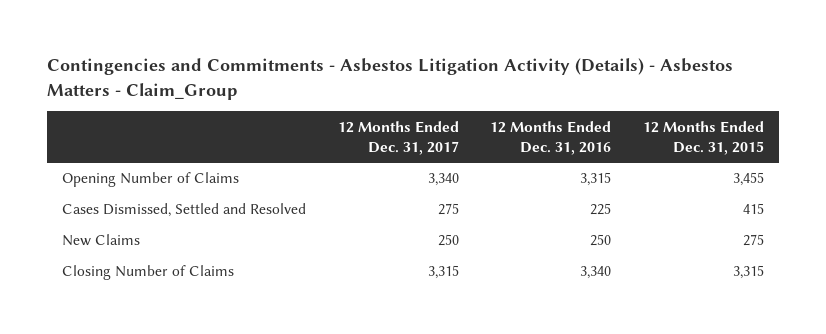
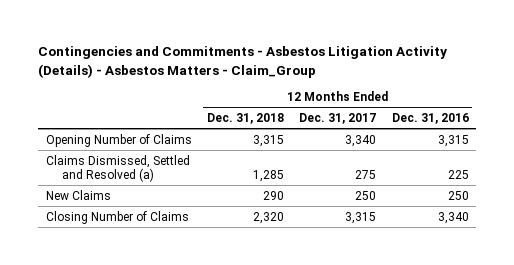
[642,120,764,155] 12 Months Ended Dec. 31, 2015 -> none
none -> [206,112,284,124] Dec. 31, 2018
[62,203,307,218] Cases Dismissed, Settled and Resolved -> [45,154,190,182] Claims Dismissed, Settled and Resolved (a)

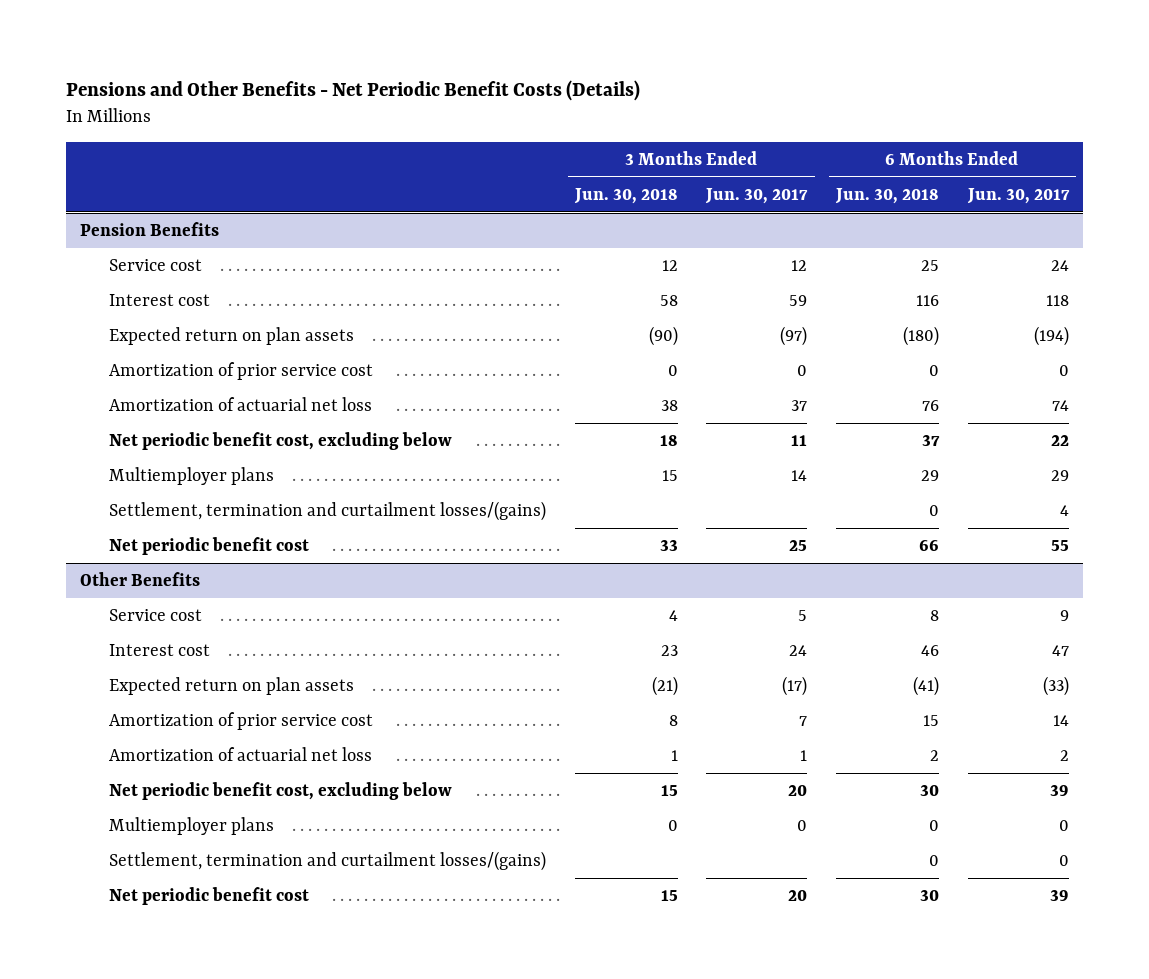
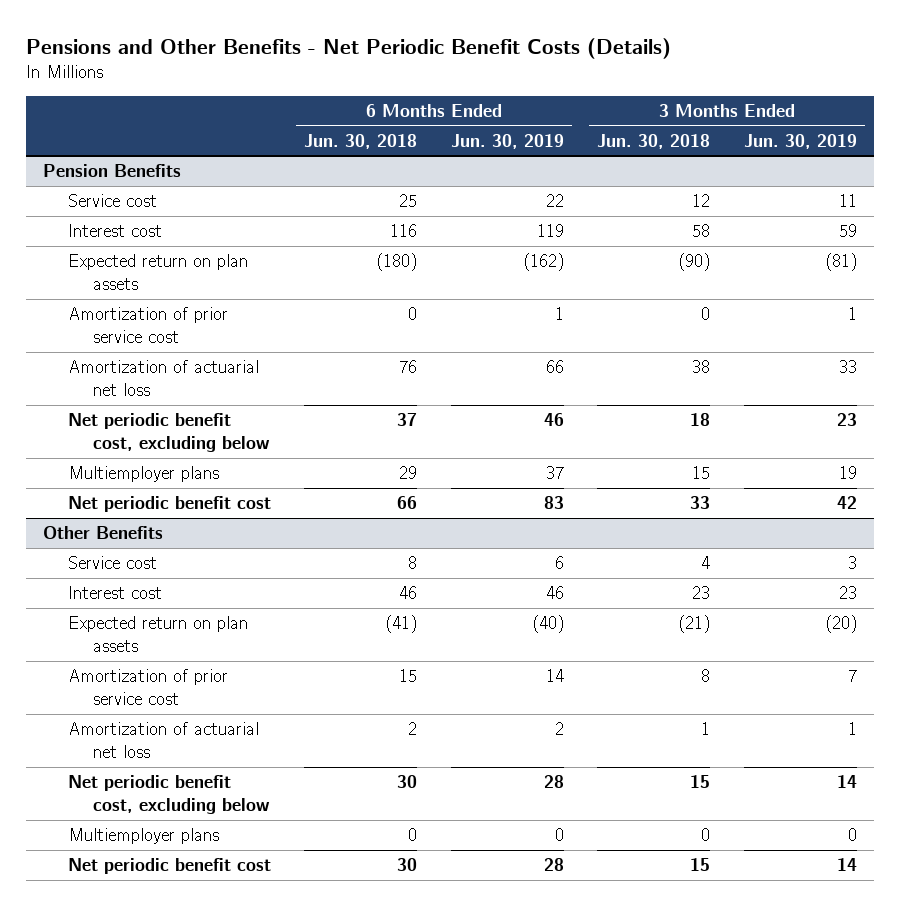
[705,187,809,204] Jun. 30, 2017 -> none
[966,187,1070,204] Jun. 30, 2017 -> none
none -> [450,133,564,149] Jun. 30, 2019
none -> [743,133,857,149] Jun. 30, 2019
[108,501,546,522] Settlement, termination and curtailment losses/(gains) -> none
[108,851,546,872] Settlement, termination and curtailment losses/(gains) -> none

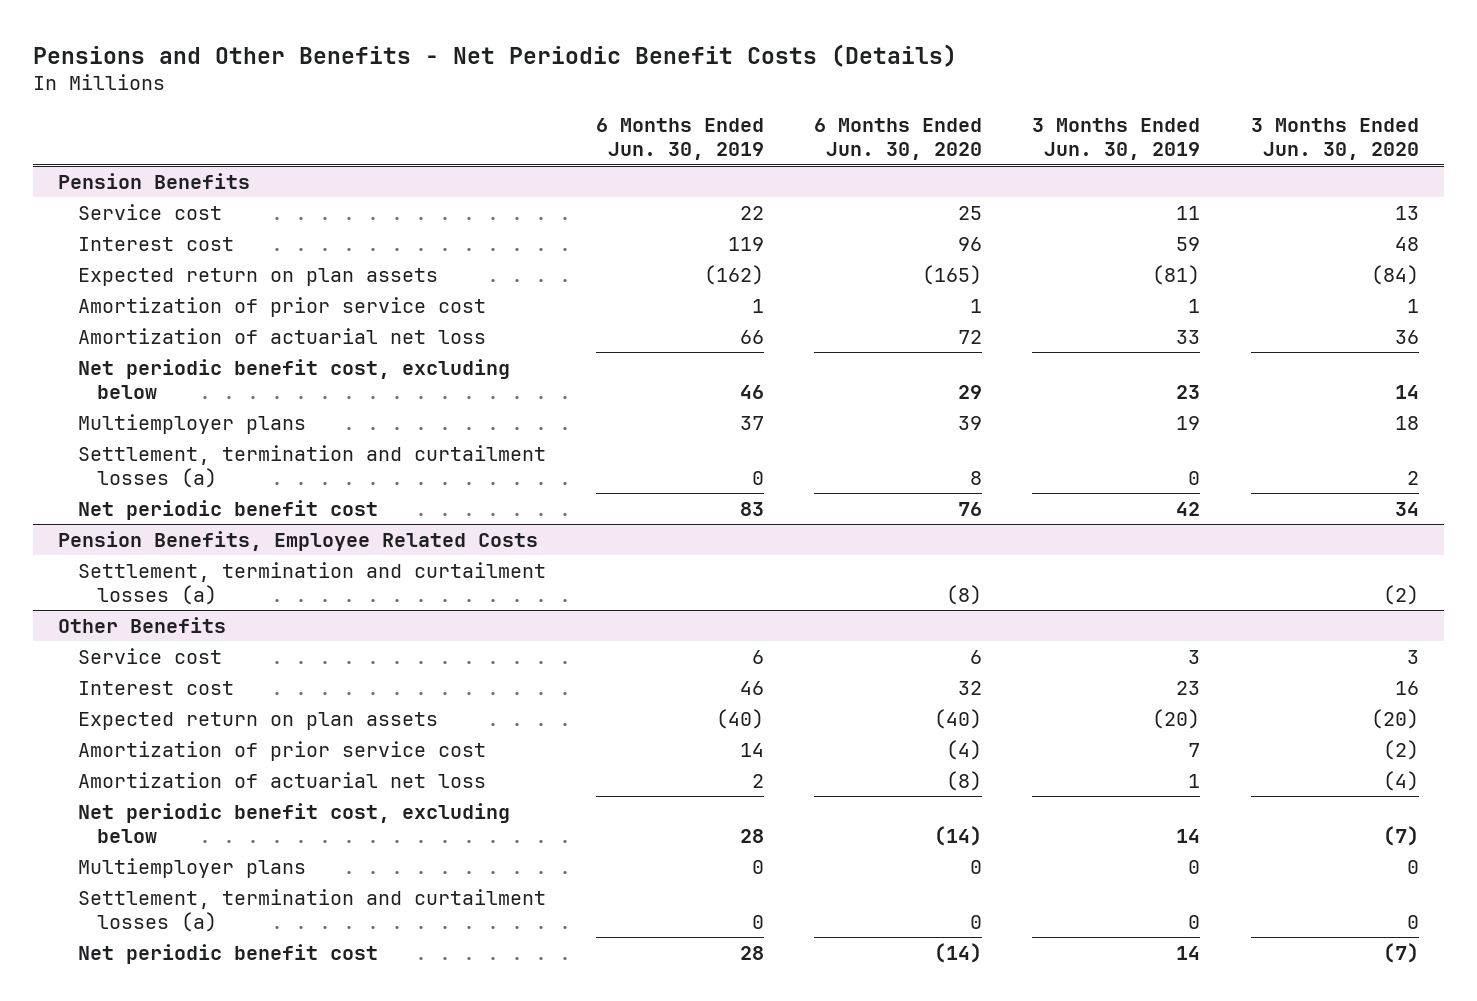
[304,133,418,149] Jun. 30, 2018 -> none
[597,133,711,149] Jun. 30, 2018 -> none
none -> [814,117,983,161] 6 Months Ended Jun. 30, 2020
none -> [1250,117,1419,161] 3 Months Ended Jun. 30, 2020
none -> [77,444,546,489] Settlement, termination and curtailment losses (a)
none -> [58,530,539,551] Pension Benefits, Employee Related Costs
none -> [77,561,546,606] Settlement, termination and curtailment losses (a)
none -> [77,888,546,933] Settlement, termination and curtailment losses (a)

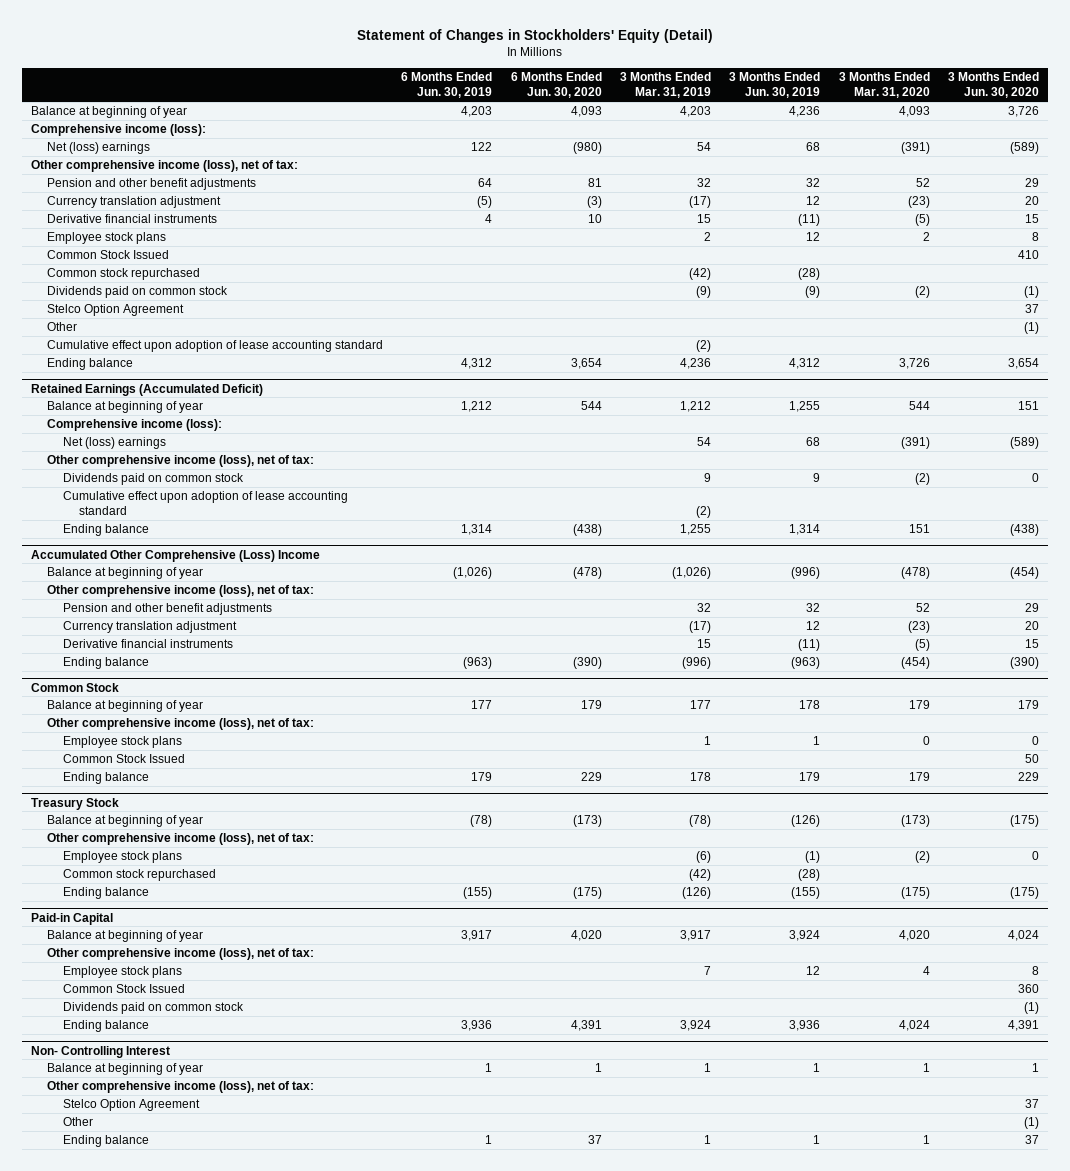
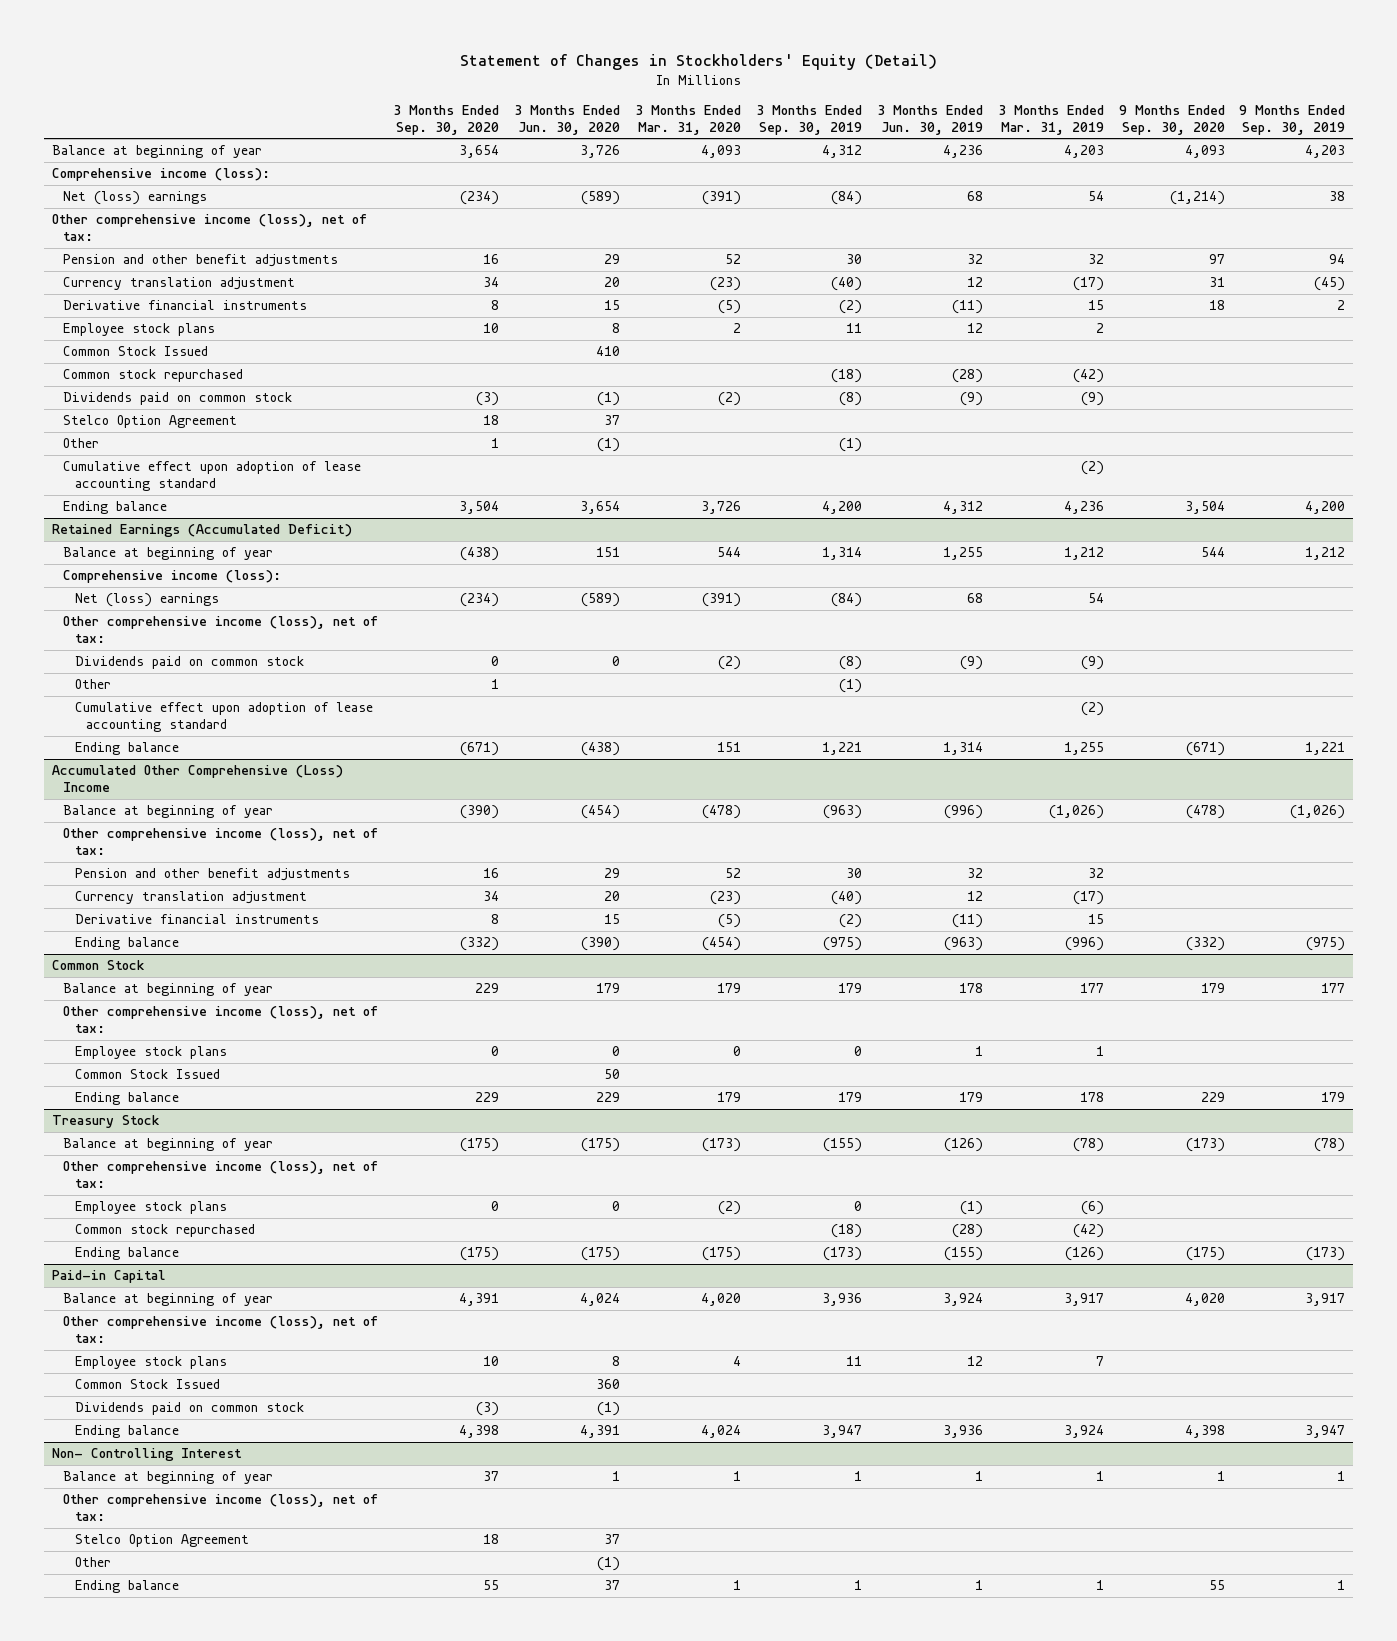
[401,72,493,99] 6 Months Ended Jun. 30, 2019 -> none
[510,72,602,99] 6 Months Ended Jun. 30, 2020 -> none
none -> [393,105,500,135] 3 Months Ended Sep. 30, 2020
none -> [755,105,862,135] 3 Months Ended Sep. 30, 2019
none -> [1118,105,1225,135] 9 Months Ended Sep. 30, 2020
none -> [1239,105,1346,135] 9 Months Ended Sep. 30, 2019
[704,473,712,483] 9 -> [1080,656,1104,671] (9)
[813,473,821,483] 9 -> [959,656,983,671] (9)
none -> [74,679,111,690] Other

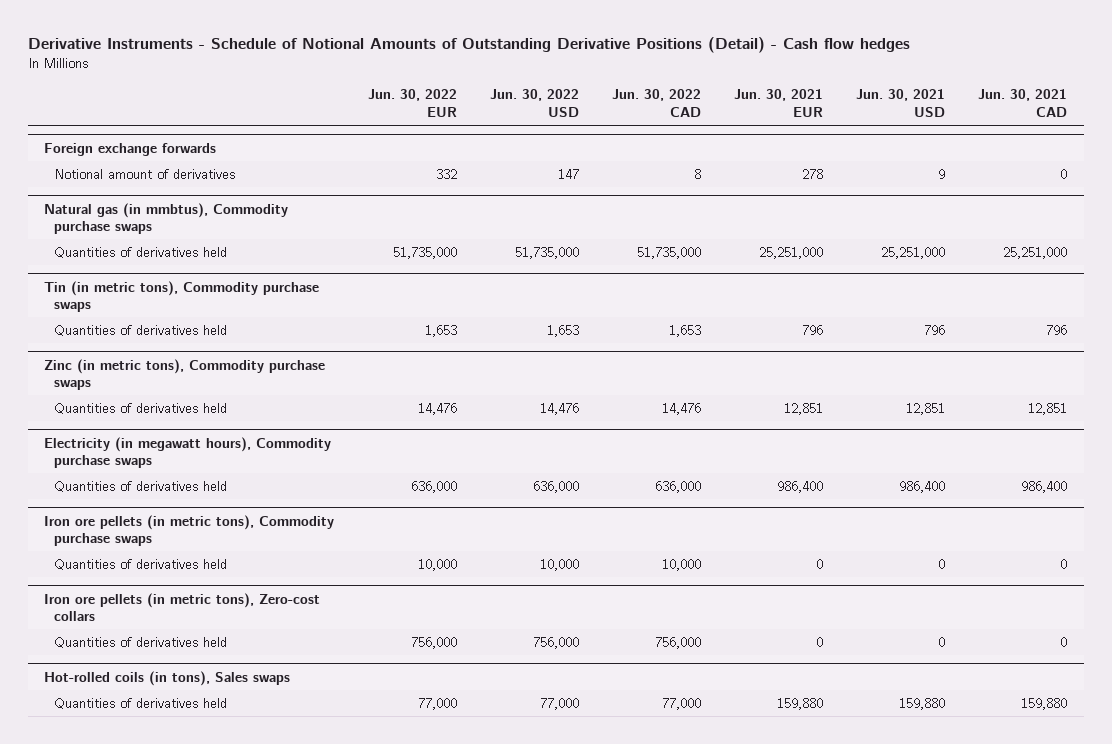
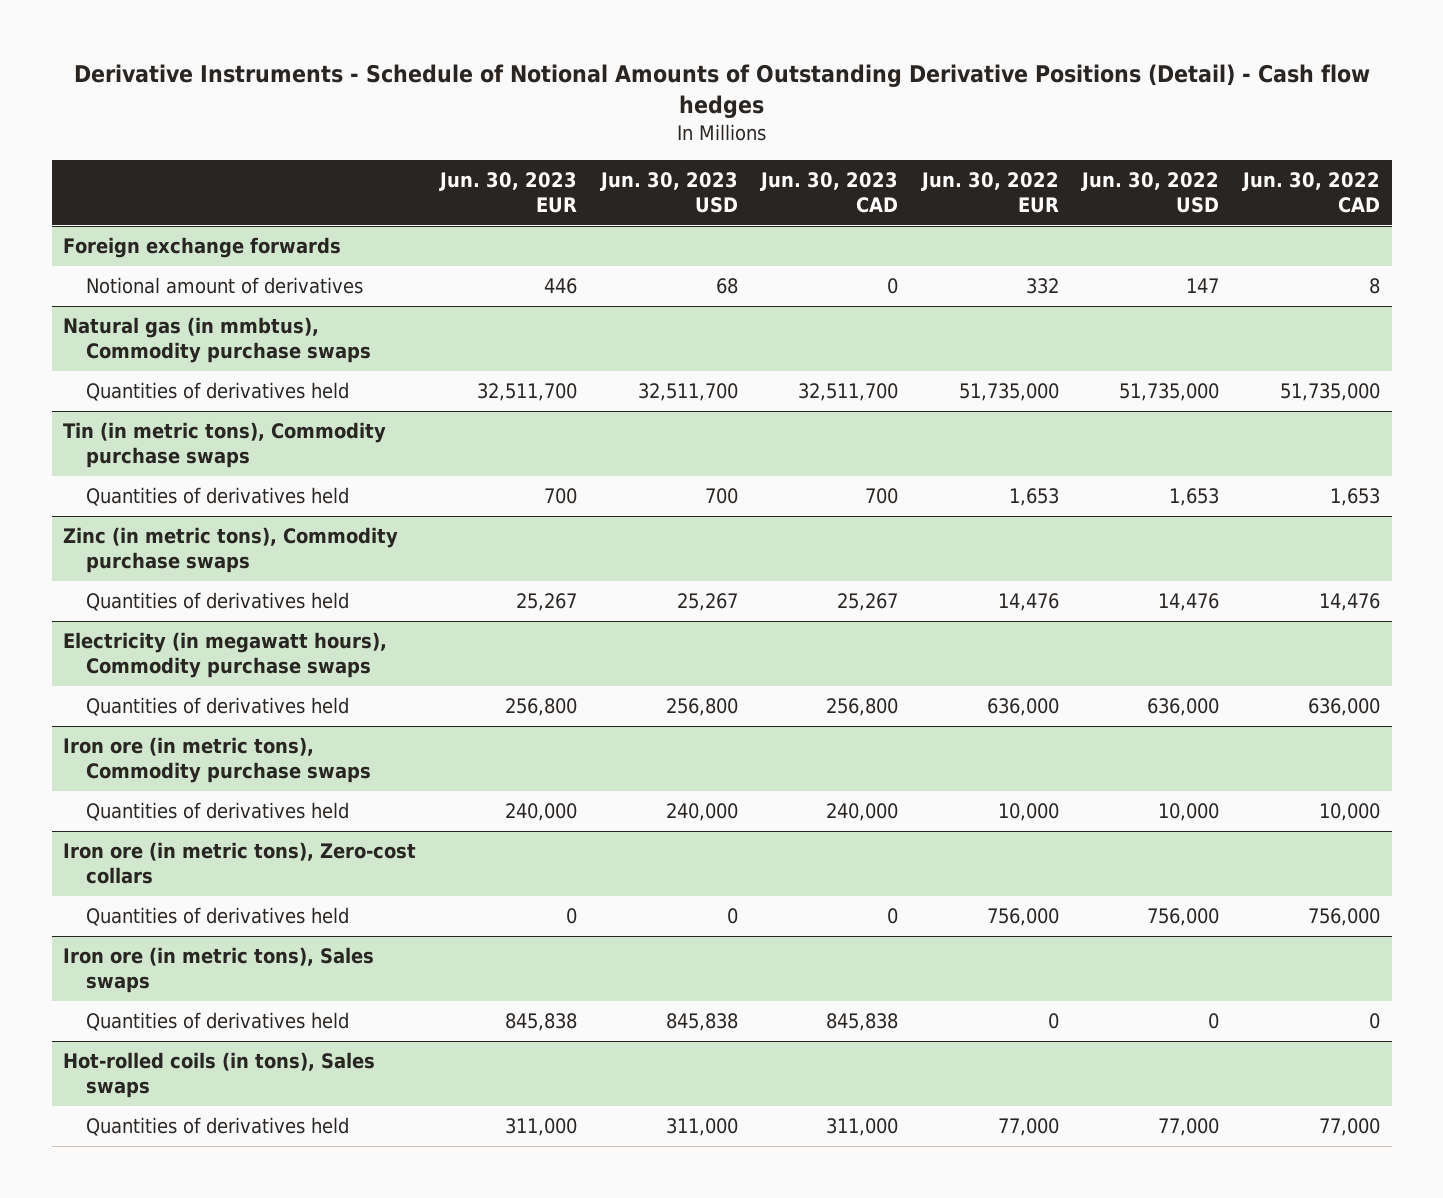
[733,89,823,117] Jun. 30, 2021 EUR -> none
[856,89,946,117] Jun. 30, 2021 USD -> none
[978,89,1068,117] Jun. 30, 2021 CAD -> none
none -> [438,172,577,214] Jun. 30, 2023 EUR
none -> [599,172,738,214] Jun. 30, 2023 USD
none -> [760,172,899,214] Jun. 30, 2023 CAD
[44,514,335,547] Iron ore pellets (in metric tons), Commodity purchase swaps -> [63,737,372,784] Iron ore (in metric tons), Commodity purchase swaps
[44,592,321,622] Iron ore pellets (in metric tons), Zero-cost collars -> [63,842,417,885] Iron ore (in metric tons), Zero-cost collars
none -> [63,947,375,994] Iron ore (in metric tons), Sales swaps
none -> [86,1012,350,1032] Quantities of derivatives held

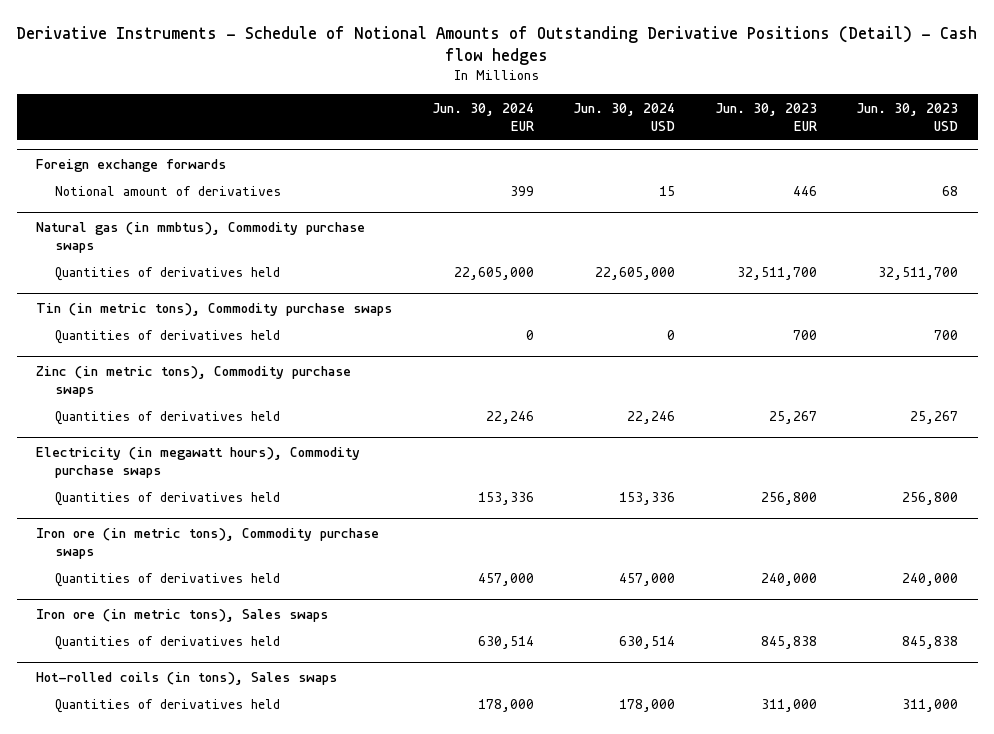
[760,172,899,214] Jun. 30, 2023 CAD -> none
[920,172,1059,214] Jun. 30, 2022 EUR -> none
[1081,172,1220,214] Jun. 30, 2022 USD -> none
[1241,172,1380,214] Jun. 30, 2022 CAD -> none
none -> [431,102,534,131] Jun. 30, 2024 EUR
none -> [573,102,676,131] Jun. 30, 2024 USD
[63,842,417,885] Iron ore (in metric tons), Zero-cost collars -> none
[86,907,350,927] Quantities of derivatives held -> none

